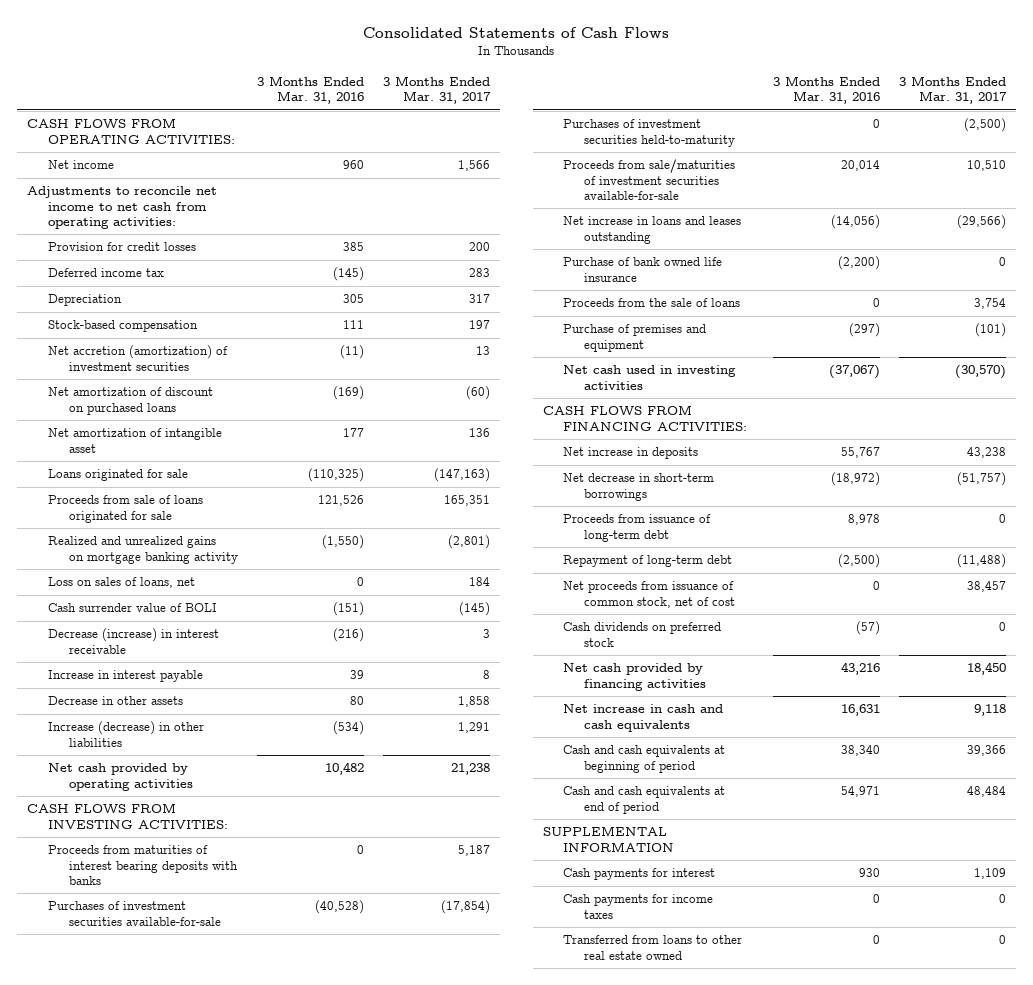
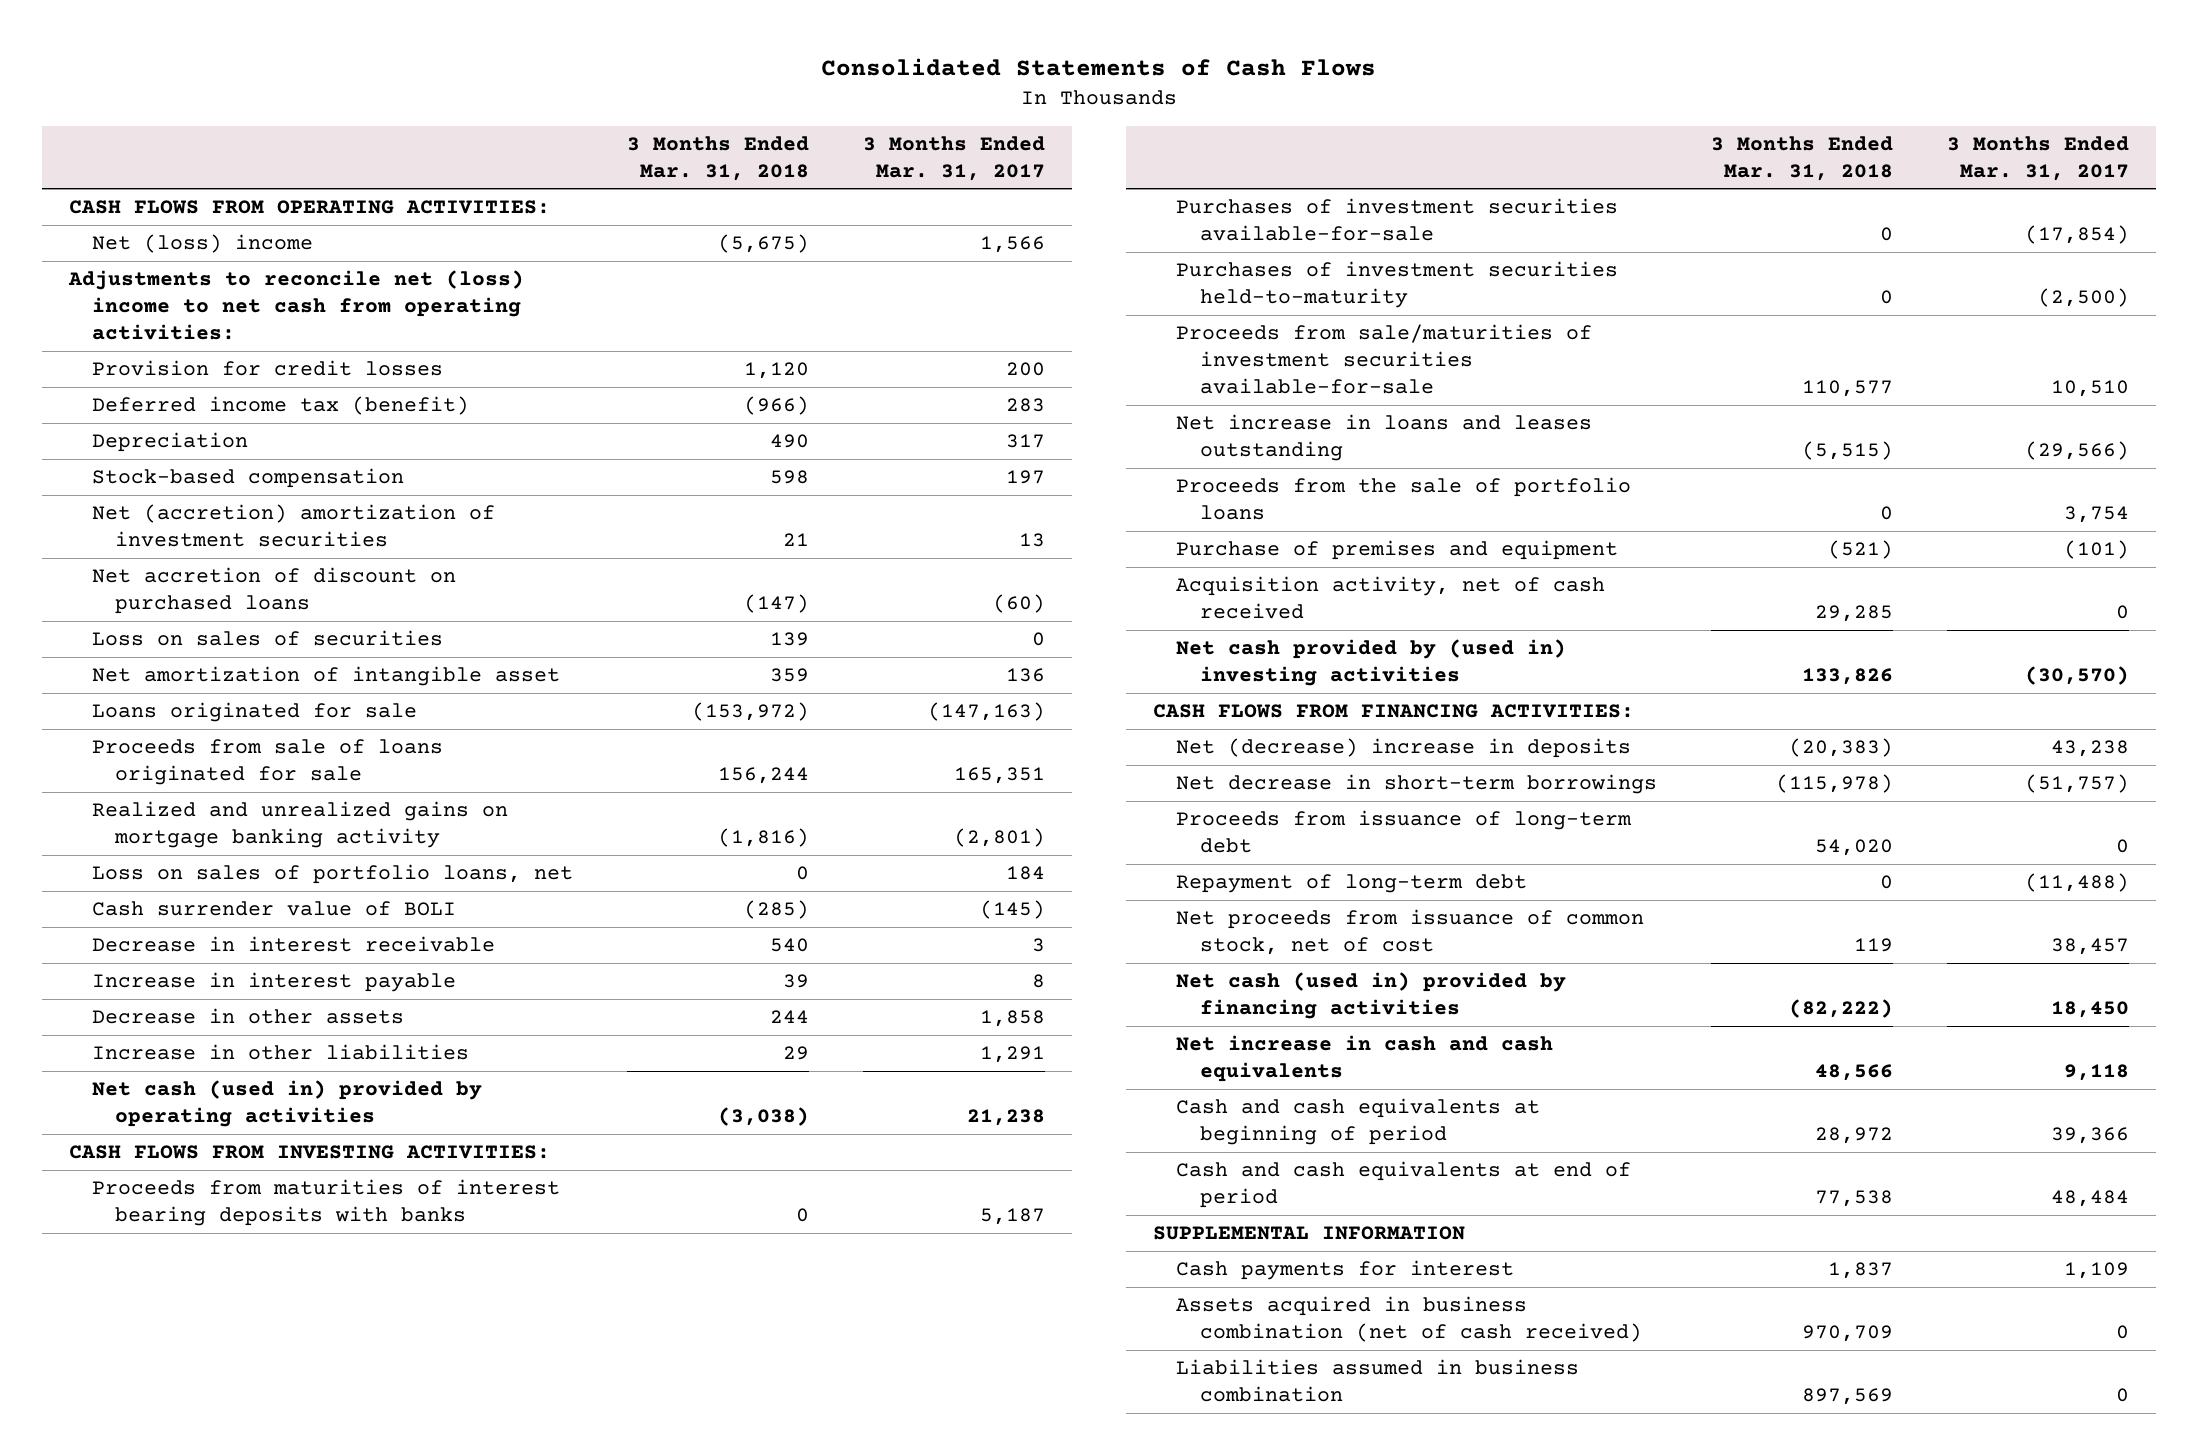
[256,75,364,105] 3 Months Ended Mar. 31, 2016 -> none
none -> [627,135,810,181] 3 Months Ended Mar. 31, 2018
[47,160,114,170] Net income -> [92,234,314,254] Net (loss) income
[26,186,217,230] Adjustments to reconcile net income to net cash from operating activities: -> [67,270,524,340] Adjustments to reconcile net (loss) income to net cash from operating activities:
[47,268,164,278] Deferred income tax -> [92,396,470,416] Deferred income tax (benefit)
[47,345,228,371] Net accretion (amortization) of investment securities -> [92,504,496,548] Net (accretion) amortization of investment securities
[47,387,213,415] Net amortization of discount on purchased loans -> [92,567,457,615] Net accretion of discount on purchased loans
none -> [92,630,444,647] Loss on sales of securities
[47,577,195,589] Loss on sales of loans, net -> [92,864,574,885] Loss on sales of portfolio loans, net
[47,628,219,654] Decrease (increase) in interest receivable -> [92,936,496,953] Decrease in interest receivable
[47,721,204,747] Increase (decrease) in other liabilities -> [92,1044,470,1061] Increase in other liabilities
[47,763,193,791] Net cash provided by operating activities -> [92,1080,483,1128] Net cash (used in) provided by operating activities
[563,257,723,282] Purchase of bank owned life insurance -> none
[563,298,741,308] Proceeds from the sale of loans -> [1176,477,1632,521] Proceeds from the sale of portfolio loans
none -> [1176,576,1606,620] Acquisition activity, net of cash received
[563,365,737,390] Net cash used in investing activities -> [1176,639,1567,687] Net cash provided by (used in) investing activities
[563,447,699,460] Net increase in deposits -> [1176,738,1632,759] Net (decrease) increase in deposits
[563,622,722,647] Cash dividends on preferred stock -> none
[563,663,707,691] Net cash provided by financing activities -> [1176,972,1567,1020] Net cash (used in) provided by financing activities
[563,894,714,919] Cash payments for income taxes -> none
[563,935,743,960] Transferred from loans to other real estate owned -> none
none -> [1176,1296,1642,1343] Assets acquired in business combination (net of cash received)
none -> [1176,1359,1580,1403] Liabilities assumed in business combination

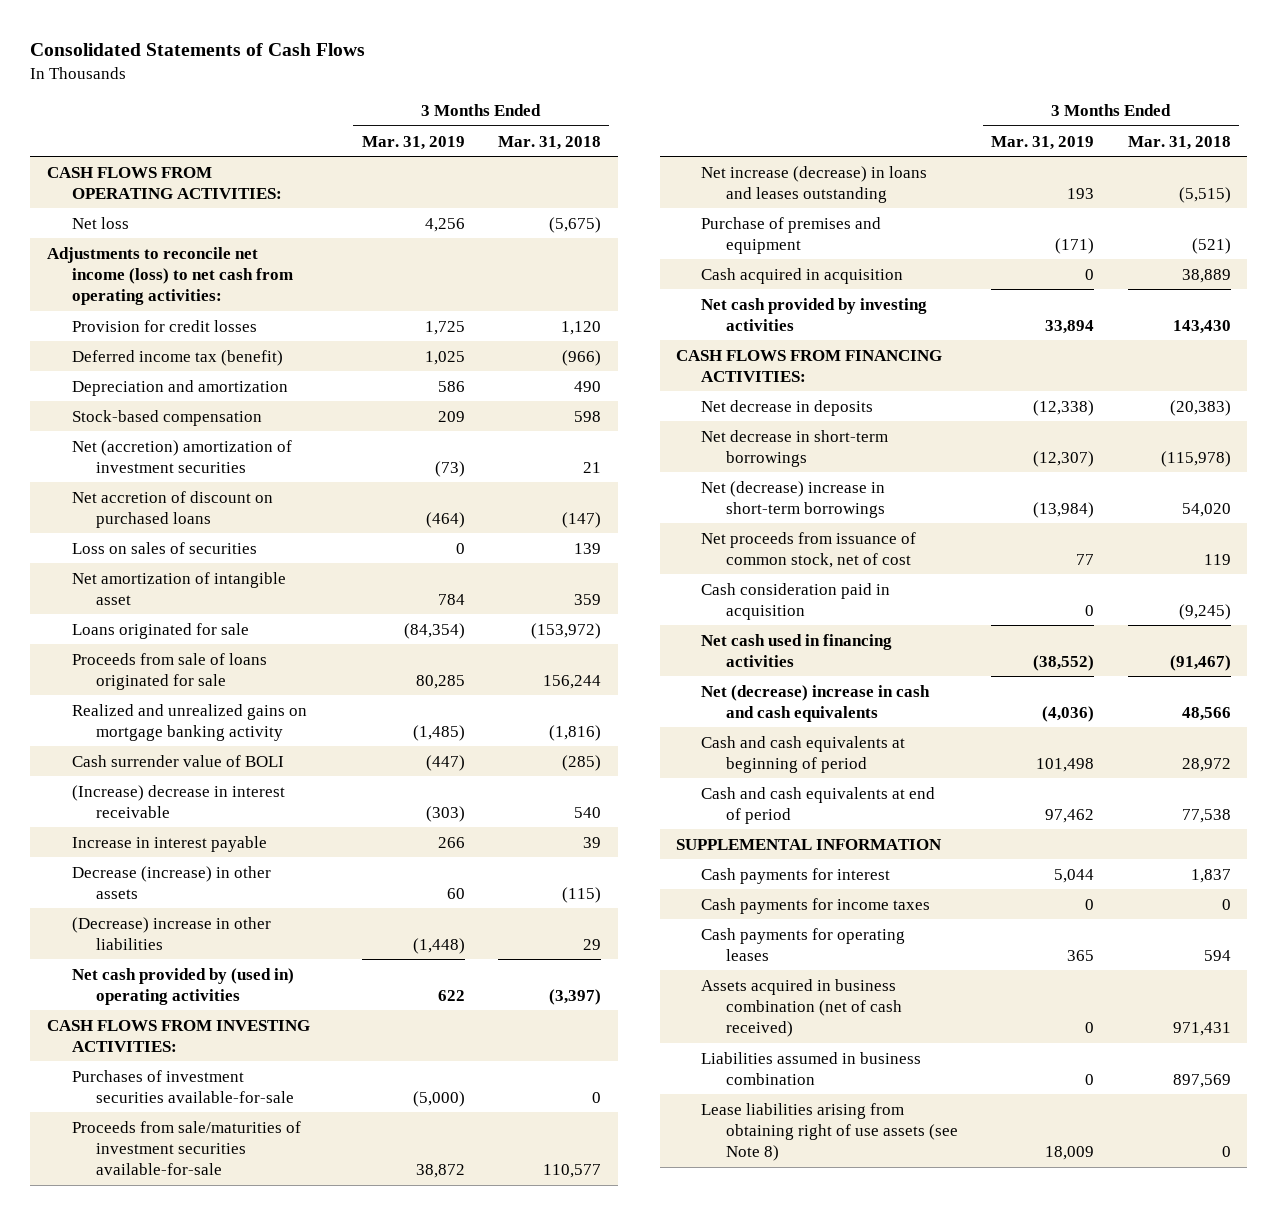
[863,135,1046,181] 3 Months Ended Mar. 31, 2017 -> none
none -> [361,135,465,150] Mar. 31, 2019
[92,234,314,254] Net (loss) income -> [71,216,129,229] Net loss
[67,270,524,340] Adjustments to reconcile net (loss) income to net cash from operating activities: -> [46,246,293,305] Adjustments to reconcile net income (loss) to net cash from operating activities:
[92,432,249,453] Depreciation -> none
none -> [71,379,288,396] Depreciation and amortization
[92,864,574,885] Loss on sales of portfolio loans, net -> none
[92,936,496,953] Decrease in interest receivable -> [71,784,285,818] (Increase) decrease in interest receivable
[92,1008,405,1025] Decrease in other assets -> [71,865,271,899] Decrease (increase) in other assets
[770,1010,810,1024] 244 -> [561,886,601,903] (115)
[92,1044,470,1061] Increase in other liabilities -> [71,916,271,950] (Decrease) increase in other liabilities
[92,1080,483,1128] Net cash (used in) provided by operating activities -> [71,967,294,1005] Net cash provided by (used in) operating activities
[718,1107,810,1127] (3,038) -> [548,988,601,1005] (3,397)
[92,1179,561,1227] Proceeds from maturities of interest bearing deposits with banks -> none
[1176,261,1619,309] Purchases of investment securities held-to-maturity -> none
[1176,477,1632,521] Proceeds from the sale of portfolio loans -> none
[1176,414,1593,462] Net increase in loans and leases outstanding -> [701,165,928,203] Net increase (decrease) in loans and leases outstanding
[1176,576,1606,620] Acquisition activity, net of cash received -> [701,267,904,284] Cash acquired in acquisition
[1815,605,1894,623] 29,285 -> [1181,268,1231,283] 38,889
[1176,639,1567,687] Net cash provided by (used in) investing activities -> [701,297,928,331] Net cash provided by investing activities
[1802,668,1894,686] 133,826 -> [1172,319,1231,334] 143,430
[1176,738,1632,759] Net (decrease) increase in deposits -> [701,399,874,416] Net decrease in deposits
[1176,874,1528,894] Repayment of long-term debt -> none
[1176,810,1633,854] Proceeds from issuance of long-term debt -> [701,480,886,518] Net (decrease) increase in short-term borrowings
none -> [701,582,891,620] Cash consideration paid in acquisition
[1176,972,1567,1020] Net cash (used in) provided by financing activities -> [701,633,893,667] Net cash used in financing activities
[1789,999,1894,1019] (82,222) -> [1169,654,1231,671] (91,467)
[1176,1035,1554,1083] Net increase in cash and cash equivalents -> [701,684,931,722] Net (decrease) increase in cash and cash equivalents
none -> [701,897,931,914] Cash payments for income taxes
none -> [701,927,906,961] Cash payments for operating leases
[1802,1325,1894,1343] 970,709 -> [1172,1021,1231,1036] 971,431
none -> [701,1102,959,1161] Lease liabilities arising from obtaining right of use assets (see Note 8)

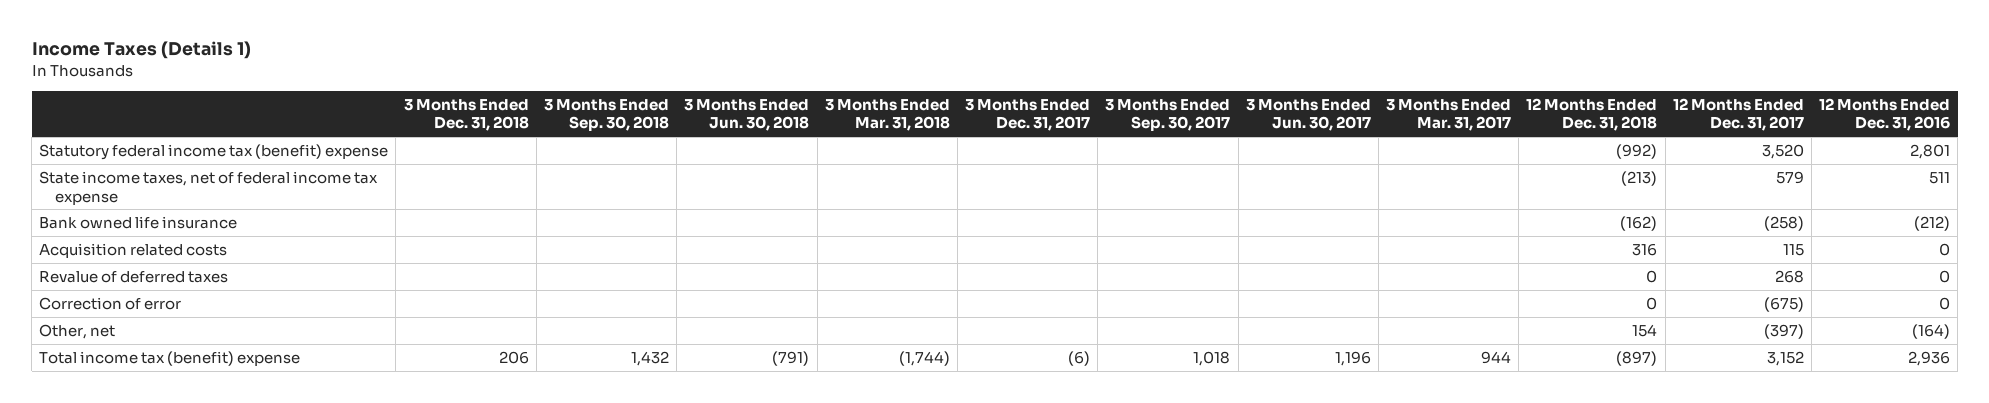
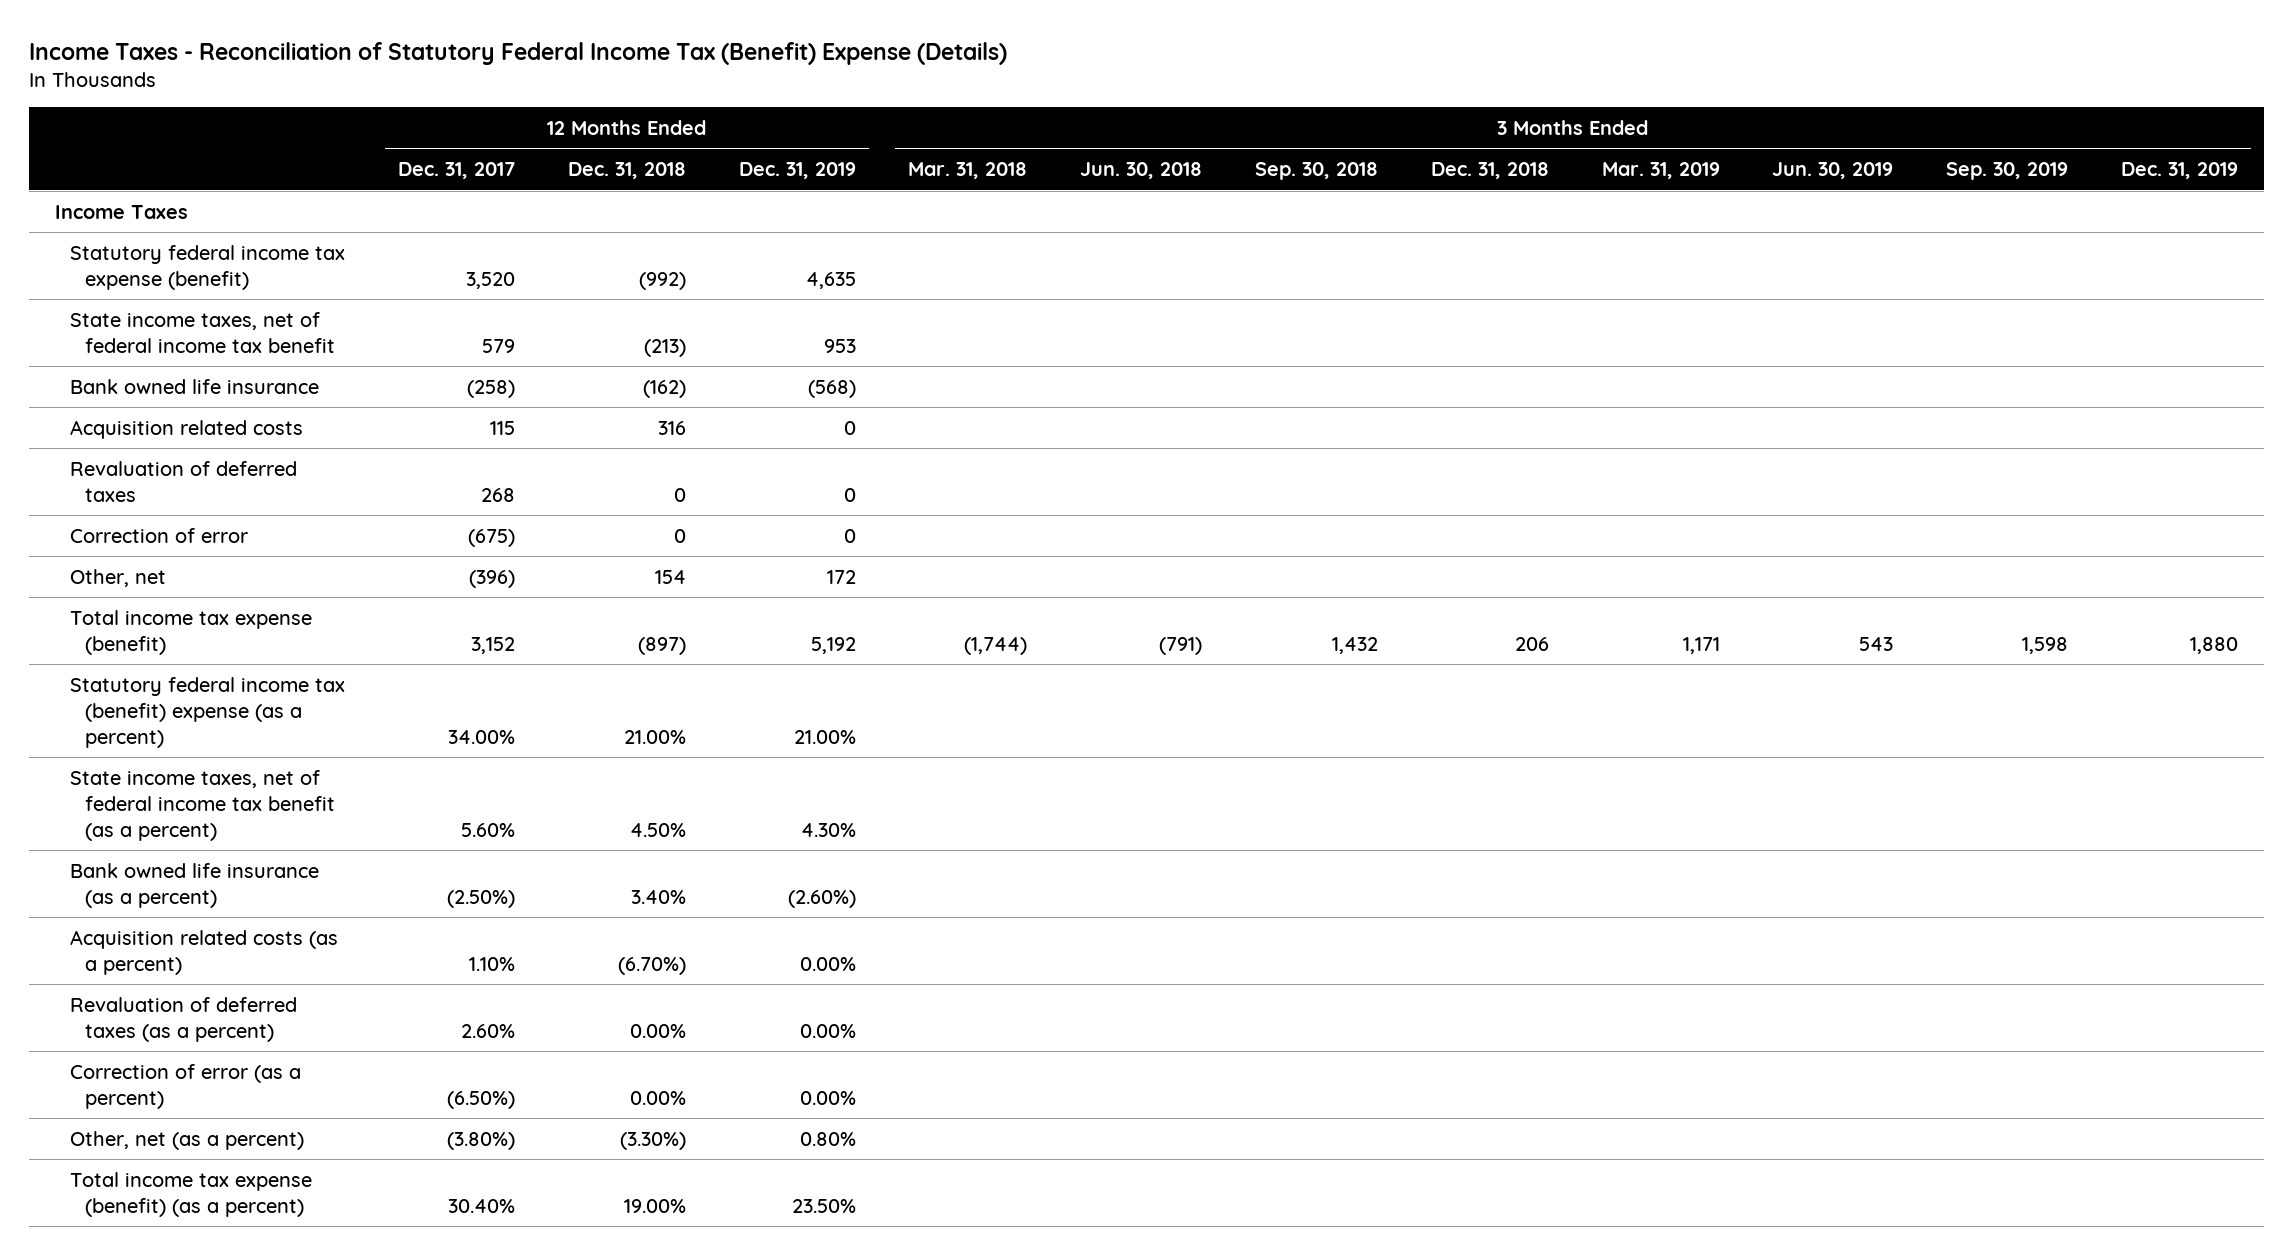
[31,41,251,60] Income Taxes (Details 1) -> [28,41,1007,65] Income Taxes - Reconciliation of Statutory Federal Income Tax (Benefit) Expense (Details)
[965,98,1091,132] 3 Months Ended Dec. 31, 2017 -> none
[1105,98,1231,132] 3 Months Ended Sep. 30, 2017 -> none
[1245,98,1371,132] 3 Months Ended Jun. 30, 2017 -> none
[1386,98,1512,132] 3 Months Ended Mar. 31, 2017 -> none
[1819,97,1951,132] 12 Months Ended Dec. 31, 2016 -> none
none -> [738,162,856,180] Dec. 31, 2019
none -> [1601,162,1720,180] Mar. 31, 2019
none -> [1772,162,1894,180] Jun. 30, 2019
none -> [1946,162,2069,181] Sep. 30, 2019
none -> [2120,162,2238,180] Dec. 31, 2019
none -> [54,204,188,219] Income Taxes
[39,143,389,160] Statutory federal income tax (benefit) expense -> [70,244,346,290] Statutory federal income tax expense (benefit)
[39,170,379,205] State income taxes, net of federal income tax expense -> [70,311,336,353] State income taxes, net of federal income tax benefit
[39,270,229,283] Revalue of deferred taxes -> [70,460,298,502] Revaluation of deferred taxes
[1763,323,1804,339] (397) -> [468,569,515,588] (396)
[39,350,301,366] Total income tax (benefit) expense -> [70,609,313,655] Total income tax expense (benefit)
none -> [70,676,346,748] Statutory federal income tax (benefit) expense (as a percent)
none -> [70,769,336,841] State income taxes, net of federal income tax benefit (as a percent)
none -> [70,862,320,908] Bank owned life insurance (as a percent)
none -> [70,929,339,975] Acquisition related costs (as a percent)
none -> [70,996,298,1042] Revaluation of deferred taxes (as a percent)
none -> [70,1063,302,1109] Correction of error (as a percent)
none -> [70,1130,305,1150] Other, net (as a percent)
none -> [70,1171,313,1217] Total income tax expense (benefit) (as a percent)

